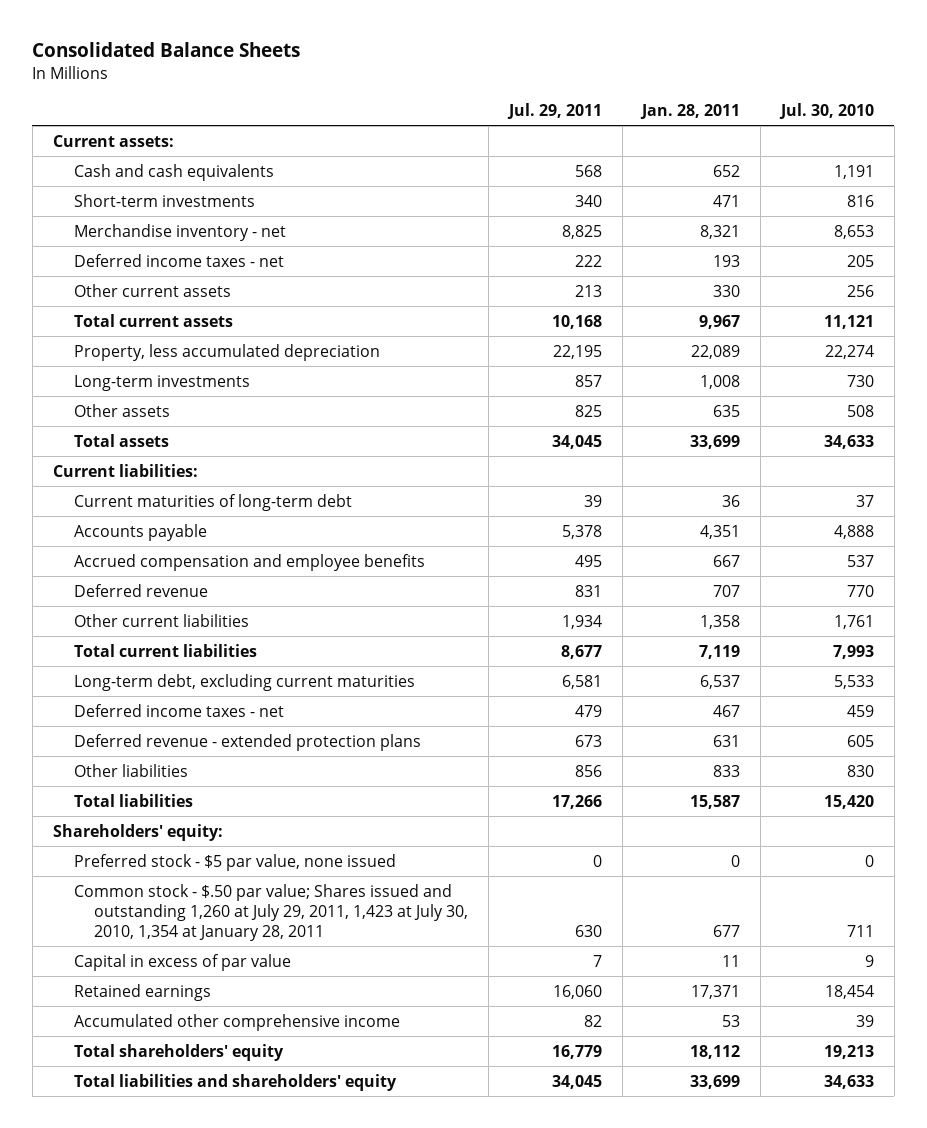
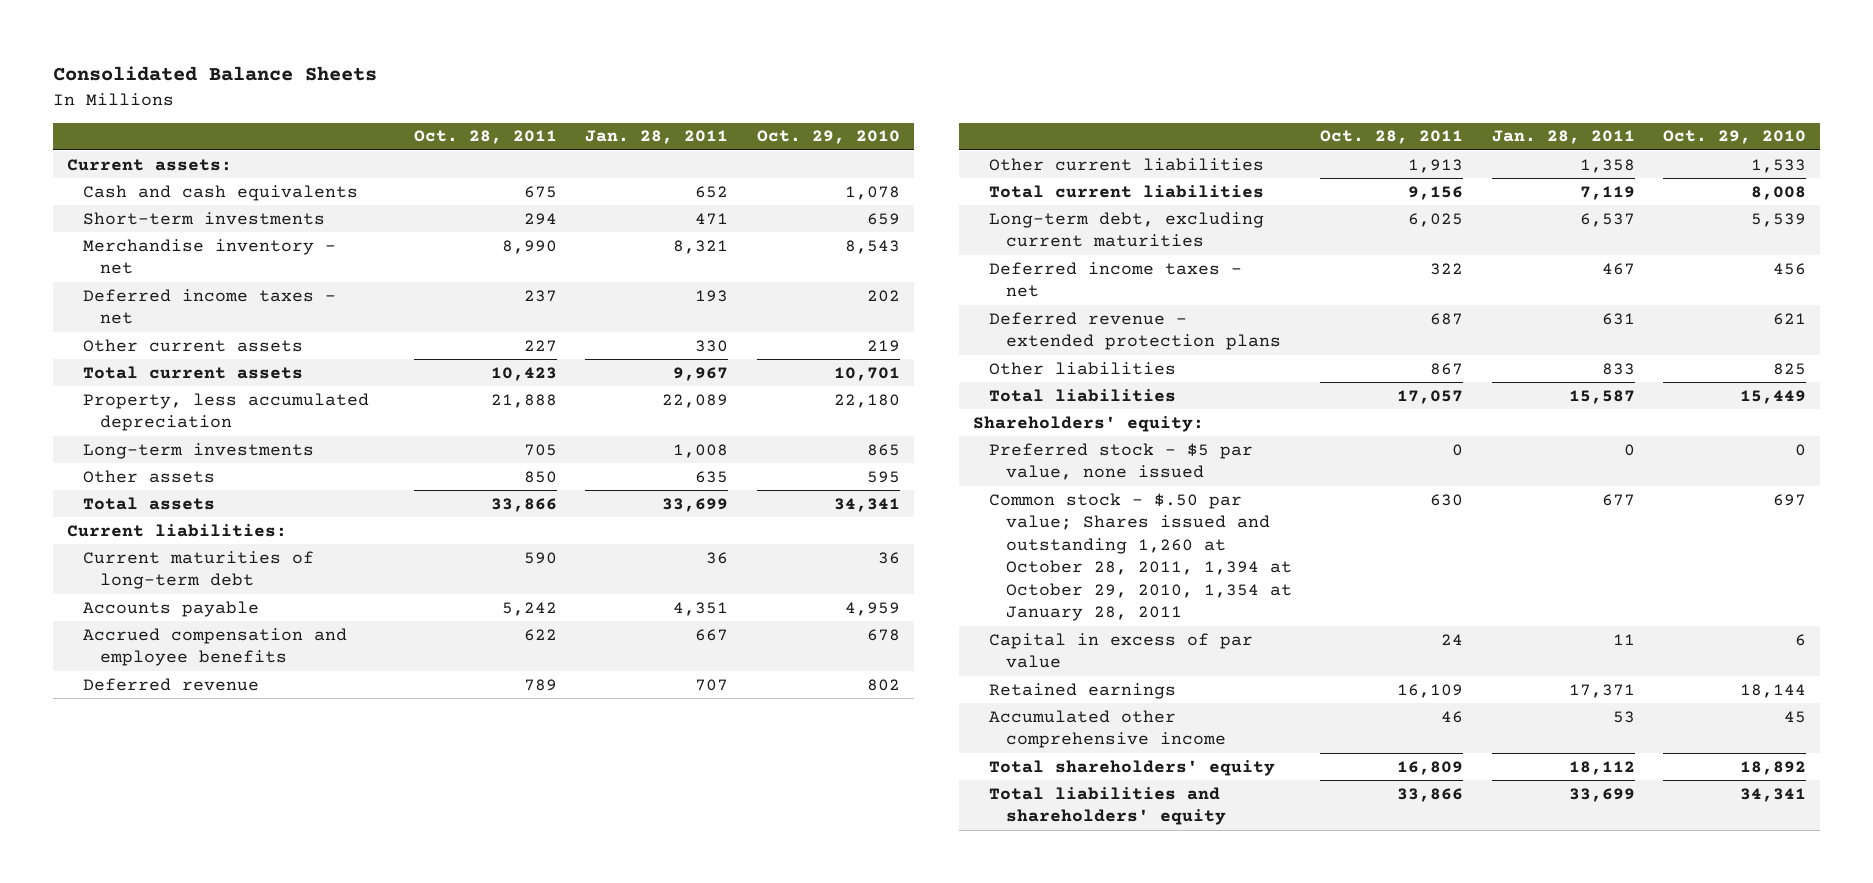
[506,102,602,119] Jul. 29, 2011 -> none
[779,102,875,119] Jul. 30, 2010 -> none
none -> [414,130,558,145] Oct. 28, 2011
none -> [756,130,900,145] Oct. 29, 2010
[73,883,469,941] Common stock - $.50 par value; Shares issued and outstanding 1,260 at July 29, 2011, 1,423 at July 30, 2010, 1,354 at January 28, 2011 -> [989,492,1292,622] Common stock - $.50 par value; Shares issued and outstanding 1,260 at October 28, 2011, 1,394 at October 29, 2010, 1,354 at January 28, 2011

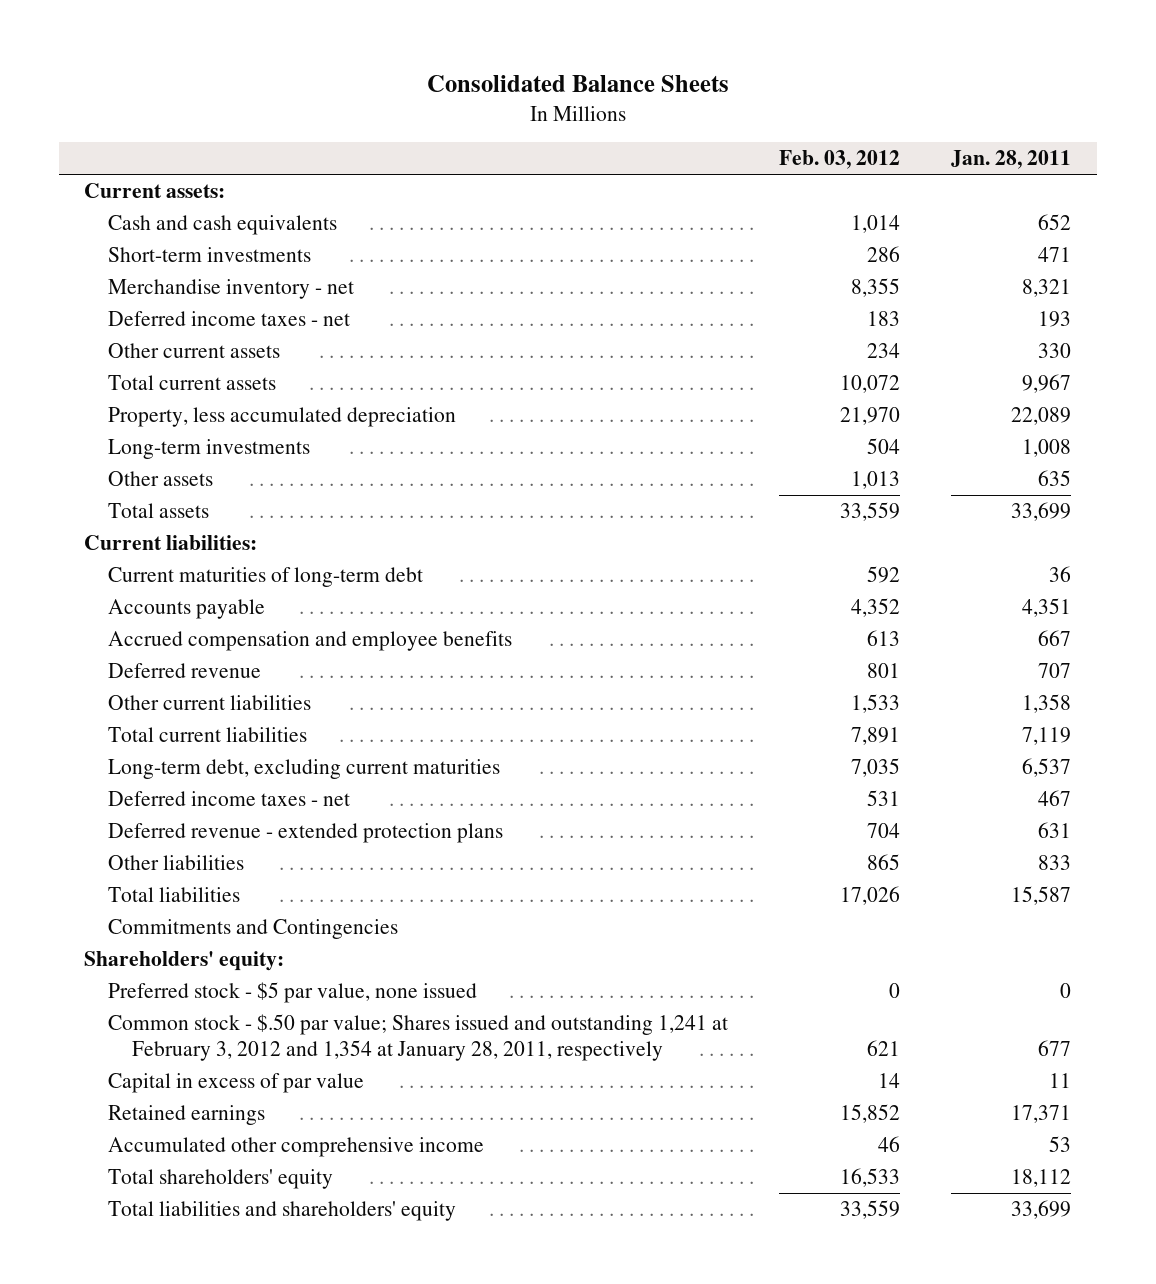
[414,130,558,145] Oct. 28, 2011 -> none
[756,130,900,145] Oct. 29, 2010 -> none
none -> [779,150,901,170] Feb. 03, 2012
none -> [108,918,399,939] Commitments and Contingencies
[989,492,1292,622] Common stock - $.50 par value; Shares issued and outstanding 1,260 at October 28, 2011, 1,394 at October 29, 2010, 1,354 at January 28, 2011 -> [108,1013,729,1062] Common stock - $.50 par value; Shares issued and outstanding 1,241 at February 3, 2012 and 1,354 at January 28, 2011, respectively

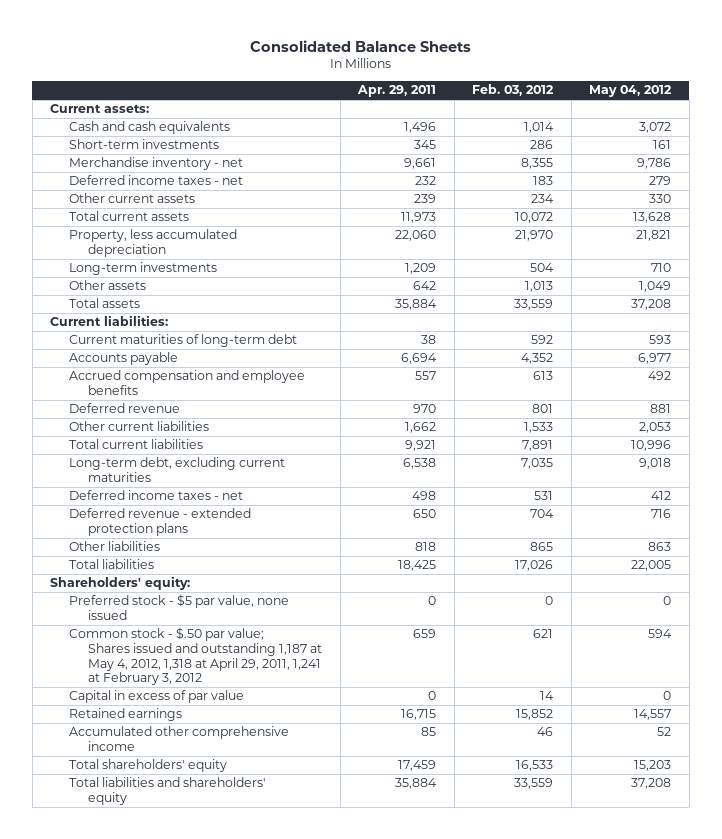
[951,150,1072,170] Jan. 28, 2011 -> none
none -> [357,85,437,98] Apr. 29, 2011
none -> [589,85,673,98] May 04, 2012
[108,918,399,939] Commitments and Contingencies -> none
[108,1013,729,1062] Common stock - $.50 par value; Shares issued and outstanding 1,241 at February 3, 2012 and 1,354 at January 28, 2011, respectively -> [69,627,323,686] Common stock - $.50 par value; Shares issued and outstanding 1,187 at May 4, 2012, 1,318 at April 29, 2011, 1,241 at February 3, 2012

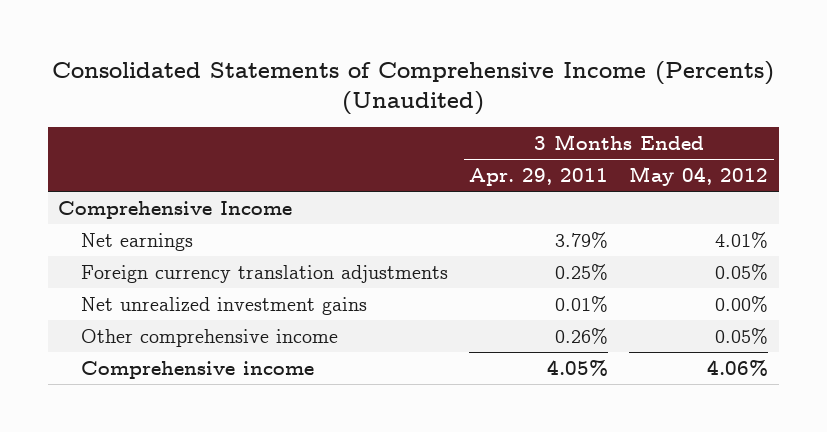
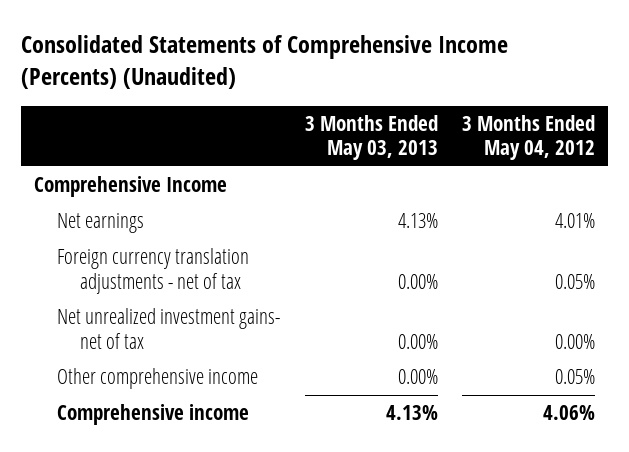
[468,168,608,187] Apr. 29, 2011 -> none
none -> [304,114,438,161] 3 Months Ended May 03, 2013
[80,264,448,283] Foreign currency translation adjustments -> [57,248,250,294] Foreign currency translation adjustments - net of tax
[80,296,367,315] Net unrealized investment gains -> [57,308,281,349] Net unrealized investment gains- net of tax

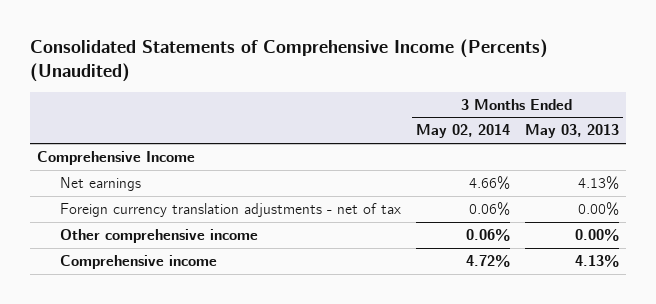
[462,114,596,161] 3 Months Ended May 04, 2012 -> none
none -> [415,124,510,139] May 02, 2014
[57,308,281,349] Net unrealized investment gains- net of tax -> none

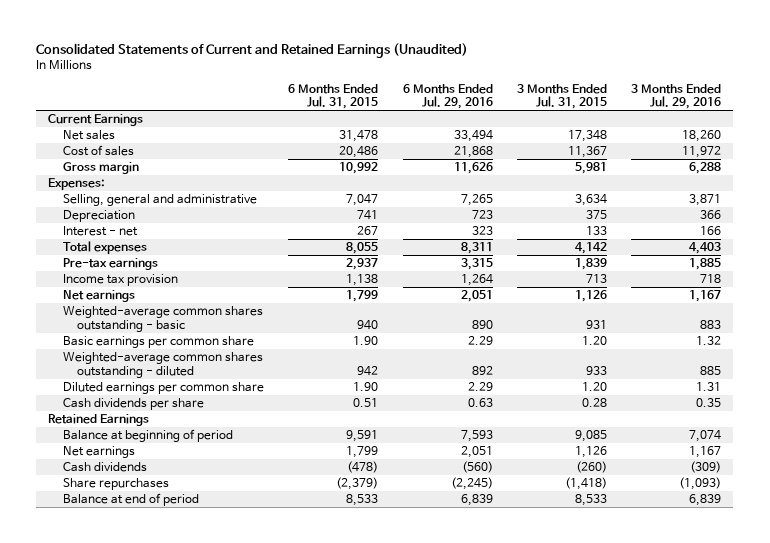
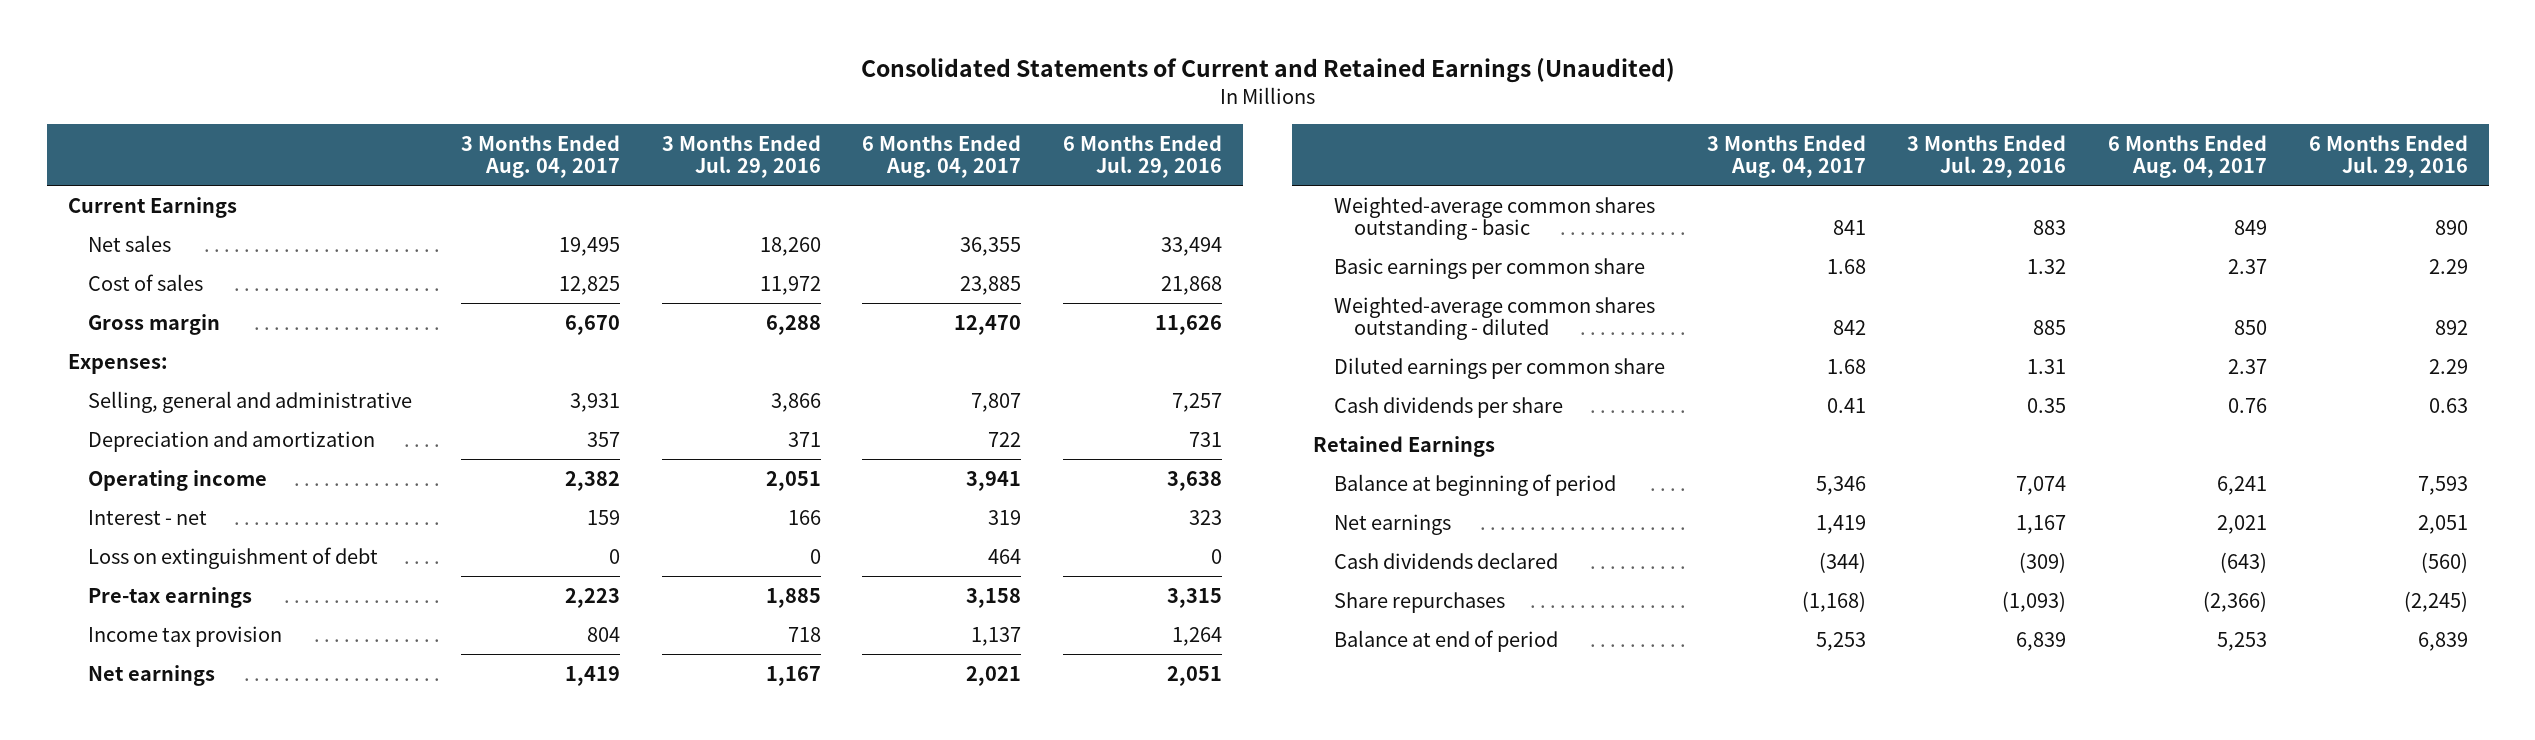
[288,83,379,110] 6 Months Ended Jul. 31, 2015 -> none
[516,83,607,110] 3 Months Ended Jul. 31, 2015 -> none
none -> [460,134,620,179] 3 Months Ended Aug. 04, 2017
none -> [862,134,1022,179] 6 Months Ended Aug. 04, 2017
[62,210,135,223] Depreciation -> none
[460,194,493,207] 7,265 -> [1171,392,1222,412] 7,257
[689,194,722,207] 3,871 -> [770,392,821,412] 3,866
none -> [88,430,376,452] Depreciation and amortization
none -> [88,469,268,491] Operating income
[62,241,147,255] Total expenses -> none
none -> [88,546,379,569] Loss on extinguishment of debt
[62,462,147,473] Cash dividends -> [1333,551,1558,569] Cash dividends declared

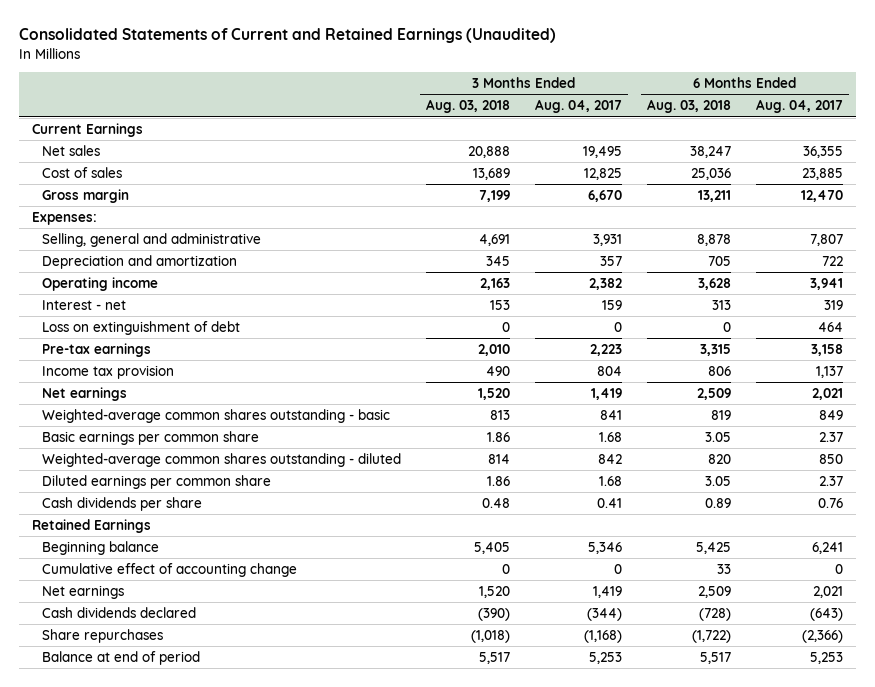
[661,134,821,179] 3 Months Ended Jul. 29, 2016 -> none
[1062,134,1222,179] 6 Months Ended Jul. 29, 2016 -> none
none -> [426,99,511,114] Aug. 03, 2018
none -> [647,99,732,114] Aug. 03, 2018
[1333,473,1616,496] Balance at beginning of period -> [41,540,159,555] Beginning balance
none -> [41,562,297,577] Cumulative effect of accounting change

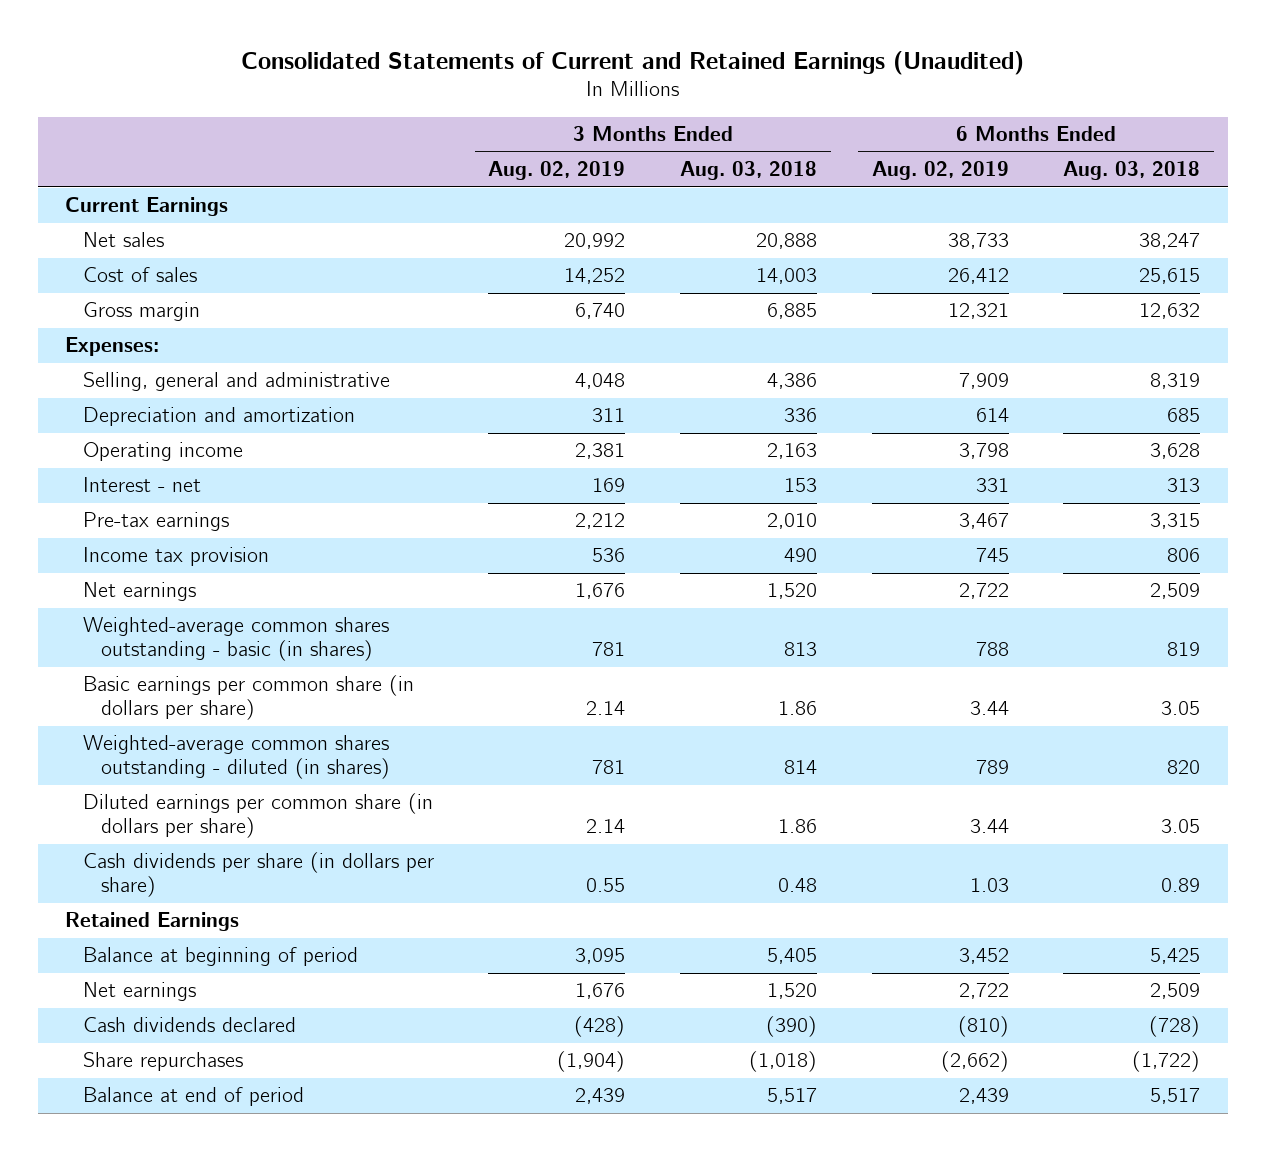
[535,99,623,114] Aug. 04, 2017 -> none
[756,99,844,114] Aug. 04, 2017 -> none
none -> [488,161,626,181] Aug. 02, 2019
none -> [871,161,1009,181] Aug. 02, 2019
[473,167,511,180] 13,689 -> [756,268,818,285] 14,003
[691,167,732,180] 25,036 -> [1139,268,1201,285] 25,615
[479,189,511,202] 7,199 -> [767,303,818,320] 6,885
[698,189,732,202] 13,211 -> [1139,303,1201,320] 12,632
[479,233,511,246] 4,691 -> [767,373,818,390] 4,386
[697,233,732,246] 8,878 -> [1150,373,1201,390] 8,319
[486,255,511,266] 345 -> [784,408,818,423] 336
[708,255,732,266] 705 -> [1167,408,1201,423] 685
[41,320,240,335] Loss on extinguishment of debt -> none
[41,408,390,423] Weighted-average common shares outstanding - basic -> [82,617,389,662] Weighted-average common shares outstanding - basic (in shares)
[41,430,259,445] Basic earnings per common share -> [82,675,414,721] Basic earnings per common share (in dollars per share)
[41,452,401,467] Weighted-average common shares outstanding - diluted -> [82,735,390,780] Weighted-average common shares outstanding - diluted (in shares)
[41,474,271,489] Diluted earnings per common share -> [82,793,433,839] Diluted earnings per common share (in dollars per share)
[41,496,202,511] Cash dividends per share -> [82,852,434,898] Cash dividends per share (in dollars per share)
[41,562,297,577] Cumulative effect of accounting change -> none
[41,540,159,555] Beginning balance -> [82,947,358,967] Balance at beginning of period

